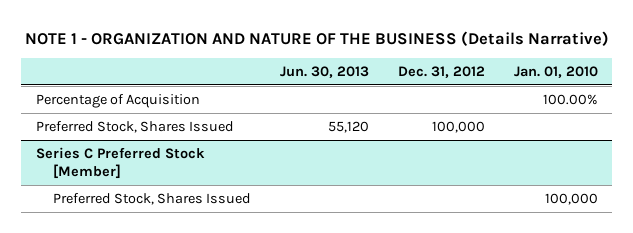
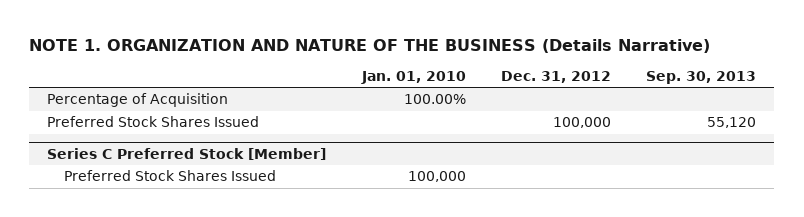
[24,30,609,46] NOTE 1 - ORGANIZATION AND NATURE OF THE BUSINESS (Details Narrative) -> [29,38,711,53] NOTE 1. ORGANIZATION AND NATURE OF THE BUSINESS (Details Narrative)
[279,66,369,79] Jun. 30, 2013 -> none
none -> [646,71,757,85] Sep. 30, 2013
[35,120,234,133] Preferred Stock, Shares Issued -> [47,116,260,128] Preferred Stock Shares Issued
[52,192,251,205] Preferred Stock, Shares Issued -> [63,170,276,182] Preferred Stock Shares Issued

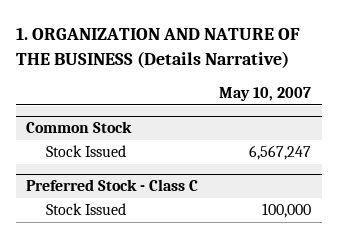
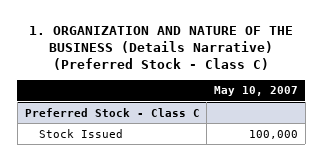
[15,27,300,68] 1. ORGANIZATION AND NATURE OF THE BUSINESS (Details Narrative) -> [29,25,294,70] 1. ORGANIZATION AND NATURE OF THE BUSINESS (Details Narrative) (Preferred Stock - Class C)
[26,121,133,134] Common Stock -> none
[46,145,127,158] Stock Issued -> none

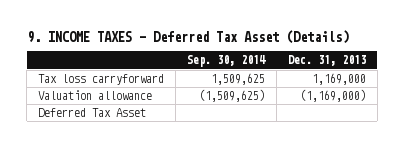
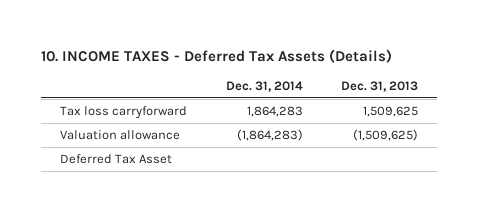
[26,29,349,44] 9. INCOME TAXES - Deferred Tax Asset (Details) -> [41,49,393,64] 10. INCOME TAXES - Deferred Tax Assets (Details)
[187,55,267,68] Sep. 30, 2014 -> none
none -> [225,81,303,93] Dec. 31, 2014
[311,73,366,86] 1,169,000 -> [362,105,418,117] 1,509,625
[299,89,366,103] (1,169,000) -> [352,128,418,141] (1,509,625)

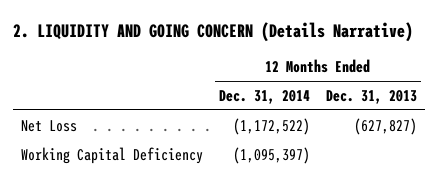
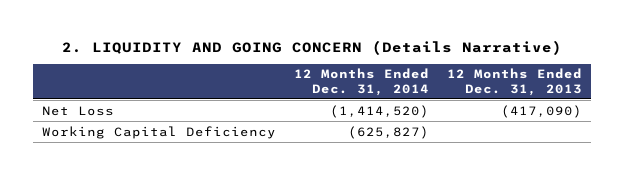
[232,117,310,135] (1,172,522) -> [329,104,429,118] (1,414,520)
[353,117,417,135] (627,827) -> [500,104,582,118] (417,090)
[232,146,310,164] (1,095,397) -> [347,125,429,139] (625,827)

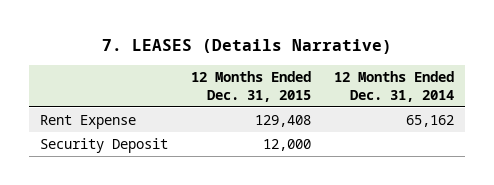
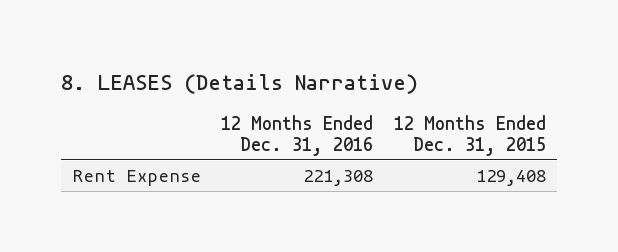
[101,38,392,54] 7. LEASES (Details Narrative) -> [61,73,419,94] 8. LEASES (Details Narrative)
[333,70,454,102] 12 Months Ended Dec. 31, 2014 -> none
none -> [221,114,374,157] 12 Months Ended Dec. 31, 2016
[40,138,169,154] Security Deposit -> none

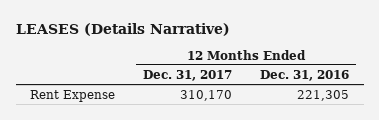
[61,73,419,94] 8. LEASES (Details Narrative) -> [15,22,230,36] LEASES (Details Narrative)
[394,114,547,157] 12 Months Ended Dec. 31, 2015 -> none
none -> [143,69,233,81] Dec. 31, 2017
[303,170,374,187] 221,308 -> [297,89,350,101] 221,305

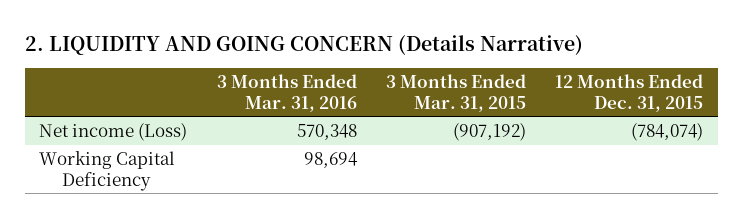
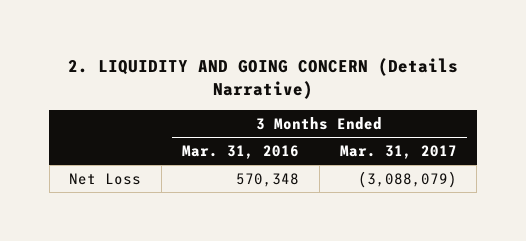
[385,74,526,112] 3 Months Ended Mar. 31, 2015 -> none
[555,74,704,112] 12 Months Ended Dec. 31, 2015 -> none
none -> [339,144,457,159] Mar. 31, 2017
[39,151,176,191] Working Capital Deficiency -> none
[39,123,188,142] Net income (Loss) -> [69,172,142,185] Net Loss

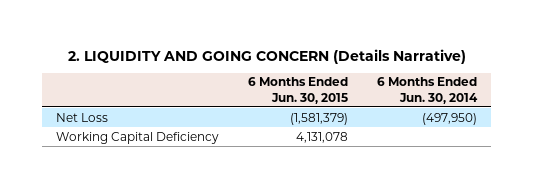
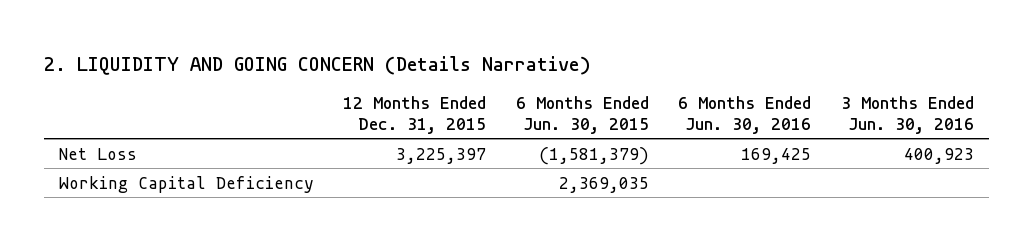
[376,77,478,104] 6 Months Ended Jun. 30, 2014 -> none
none -> [343,96,487,134] 12 Months Ended Dec. 31, 2015
none -> [678,96,812,134] 6 Months Ended Jun. 30, 2016
none -> [840,96,974,134] 3 Months Ended Jun. 30, 2016
[296,131,349,143] 4,131,078 -> [558,176,649,193] 2,369,035

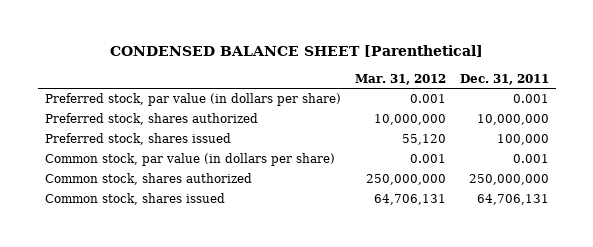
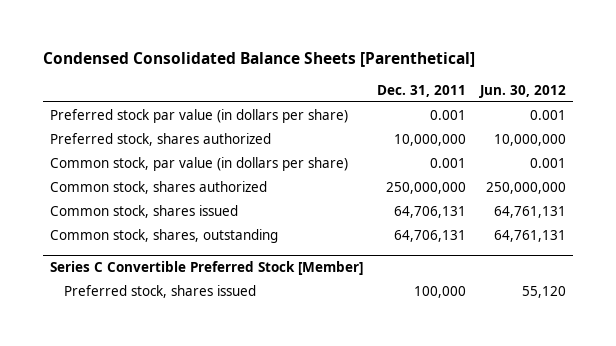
[109,45,483,58] CONDENSED BALANCE SHEET [Parenthetical] -> [43,52,476,68] Condensed Consolidated Balance Sheets [Parenthetical]
[354,73,446,85] Mar. 31, 2012 -> none
none -> [478,84,566,98] Jun. 30, 2012
[44,93,341,107] Preferred stock, par value (in dollars per share) -> [50,108,349,123] Preferred stock par value (in dollars per share)
[44,133,231,146] Preferred stock, shares issued -> none
none -> [50,228,279,243] Common stock, shares, outstanding
none -> [50,261,364,276] Series C Convertible Preferred Stock [Member]
none -> [64,284,257,298] Preferred stock, shares issued

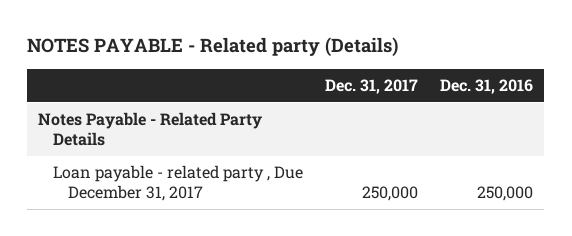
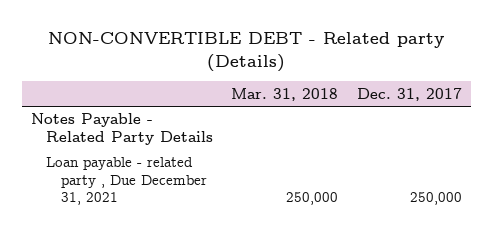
[27,37,399,58] NOTES PAYABLE - Related party (Details) -> [48,32,445,72] NON-CONVERTIBLE DEBT - Related party (Details)
[440,78,534,94] Dec. 31, 2016 -> none
none -> [231,87,339,101] Mar. 31, 2018
[53,165,304,202] Loan payable - related party , Due December 31, 2017 -> [46,157,208,206] Loan payable - related party , Due December 31, 2021

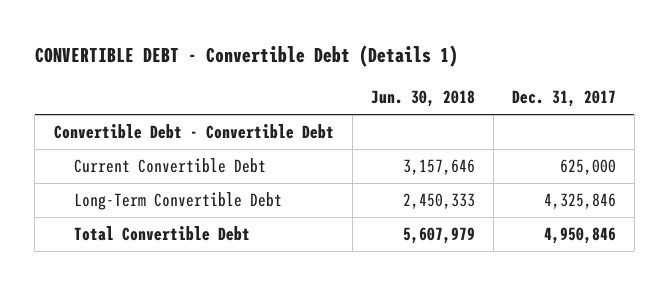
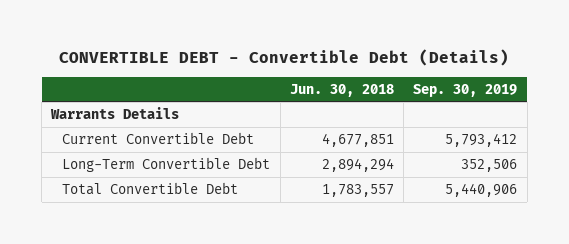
[34,45,458,68] CONVERTIBLE DEBT - Convertible Debt (Details 1) -> [59,48,510,66] CONVERTIBLE DEBT - Convertible Debt (Details)
[511,90,616,108] Dec. 31, 2017 -> none
none -> [413,83,518,97] Sep. 30, 2019
[53,124,334,140] Convertible Debt - Convertible Debt -> [50,107,180,120] Warrants Details
[402,159,475,176] 3,157,646 -> [321,133,394,148] 4,677,851
[402,193,475,210] 2,450,333 -> [321,158,394,173] 2,894,294
[402,227,475,245] 5,607,979 -> [321,184,394,198] 1,783,557

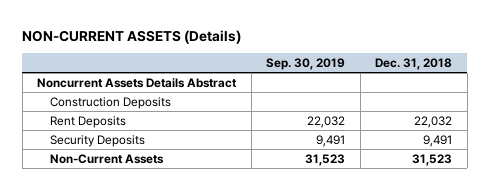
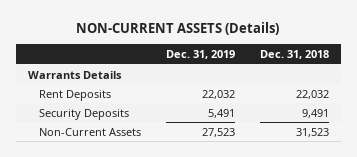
[266,57,346,70] Sep. 30, 2019 -> none
none -> [165,49,235,59] Dec. 31, 2019
[49,96,171,109] Construction Deposits -> none
[37,77,238,88] Noncurrent Assets Details Abstract -> [28,70,123,79] Warrants Details

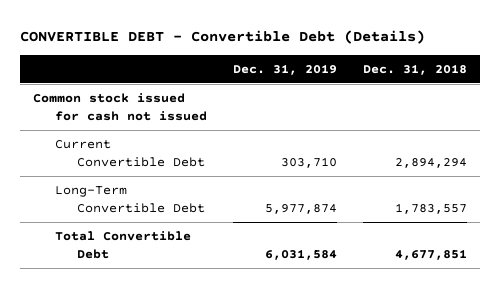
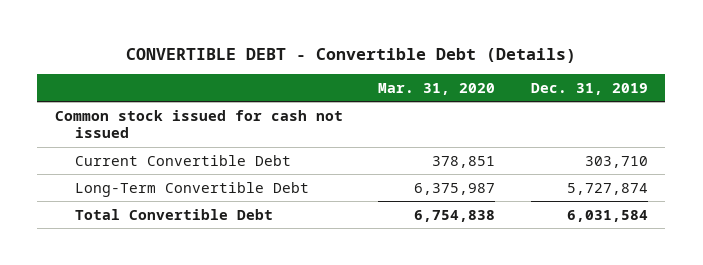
[363,63,468,75] Dec. 31, 2018 -> none
none -> [378,82,496,95] Mar. 31, 2020
[264,203,337,214] 5,977,874 -> [566,182,648,195] 5,727,874

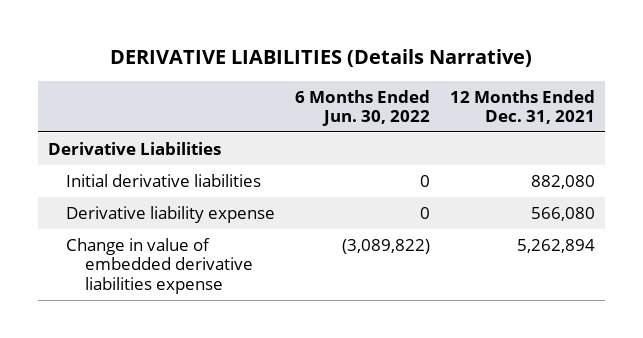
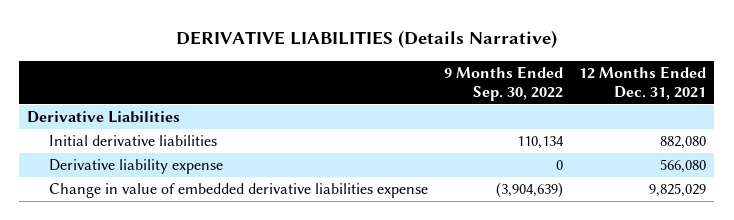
[295,89,431,127] 6 Months Ended Jun. 30, 2022 -> none
none -> [444,65,564,102] 9 Months Ended Sep. 30, 2022
[517,238,596,253] 5,262,894 -> [649,183,707,198] 9,825,029

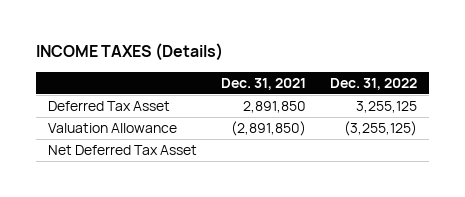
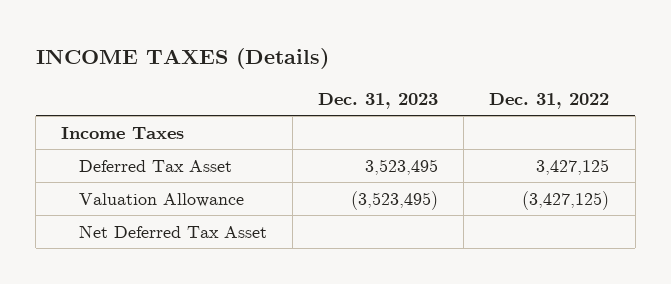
[221,77,307,90] Dec. 31, 2021 -> none
none -> [318,93,439,110] Dec. 31, 2023
none -> [61,126,185,139] Income Taxes
[356,101,418,114] 3,255,125 -> [536,158,610,175] 3,427,125
[344,121,418,137] (3,255,125) -> [522,190,610,210] (3,427,125)

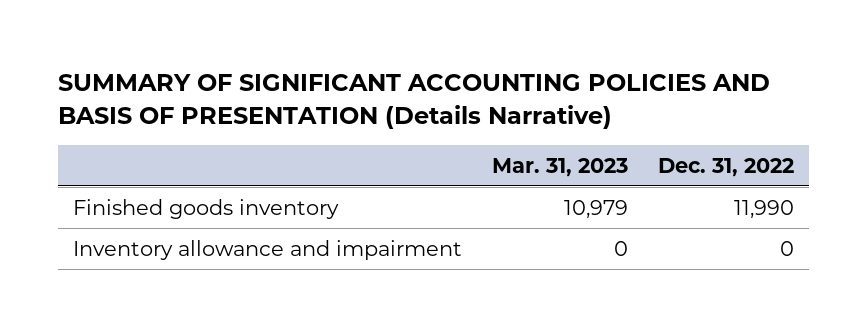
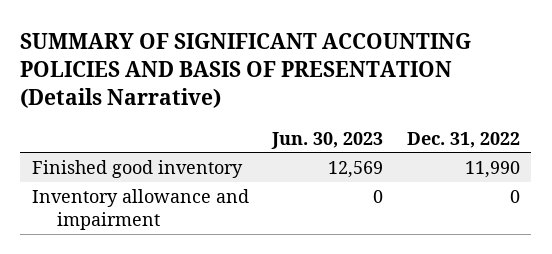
[492,157,629,177] Mar. 31, 2023 -> none
none -> [271,131,384,149] Jun. 30, 2023
[73,198,340,219] Finished goods inventory -> [32,160,244,179] Finished good inventory

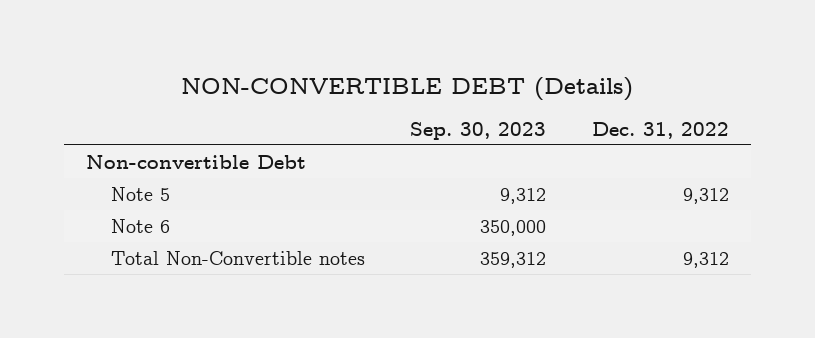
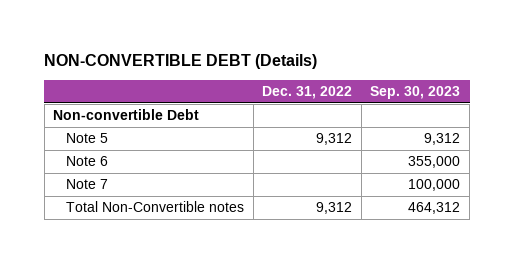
[480,219,547,236] 350,000 -> [408,156,461,169] 355,000
none -> [66,179,109,190] Note 7
[480,251,547,268] 359,312 -> [408,202,461,215] 464,312

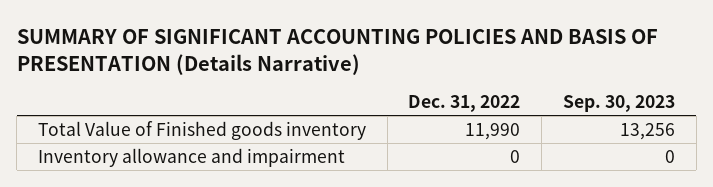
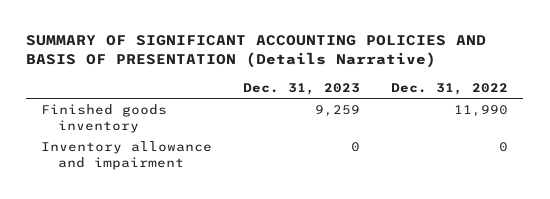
[562,95,675,113] Sep. 30, 2023 -> none
none -> [243,82,361,95] Dec. 31, 2023
[37,120,366,140] Total Value of Finished goods inventory -> [41,104,168,133] Finished goods inventory

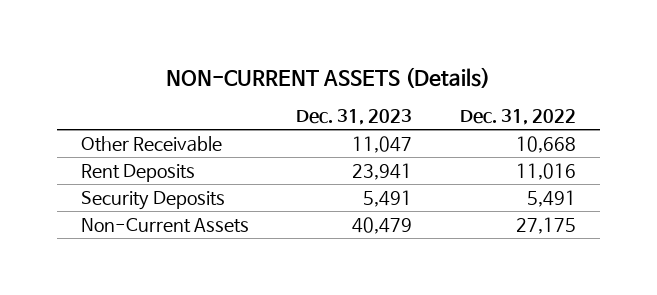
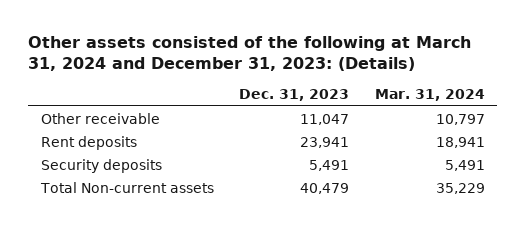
[166,66,491,88] NON-CURRENT ASSETS (Details) -> [27,36,471,72] Other assets consisted of the following at March 31, 2024 and December 31, 2023: (Details)
[460,109,577,126] Dec. 31, 2022 -> none
none -> [374,88,485,101] Mar. 31, 2024
[80,135,222,152] Other Receivable -> [40,112,160,124] Other receivable
[80,163,195,182] Rent Deposits -> [40,135,137,150] Rent deposits
[80,190,225,210] Security Deposits -> [40,158,162,173] Security deposits
[80,217,249,233] Non-Current Assets -> [39,181,214,193] Total Non-current assets

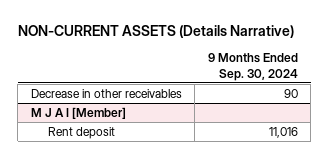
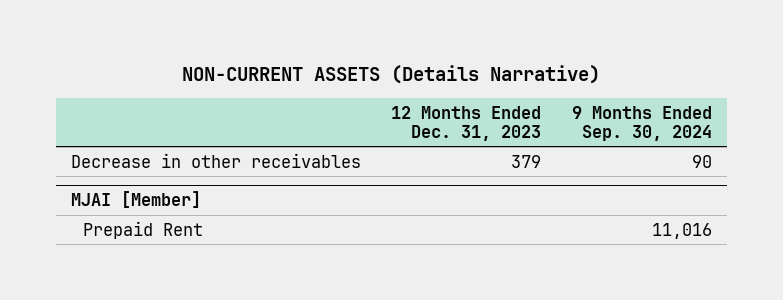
none -> [391,105,542,141] 12 Months Ended Dec. 31, 2023
[30,106,126,119] M J A I [Member] -> [70,191,201,209] MJAI [Member]
[48,126,116,139] Rent deposit -> [83,220,204,239] Prepaid Rent

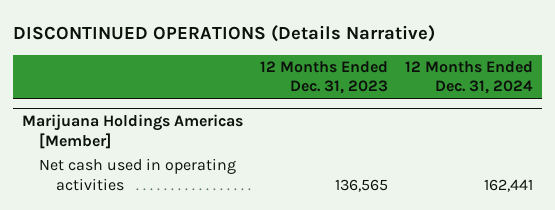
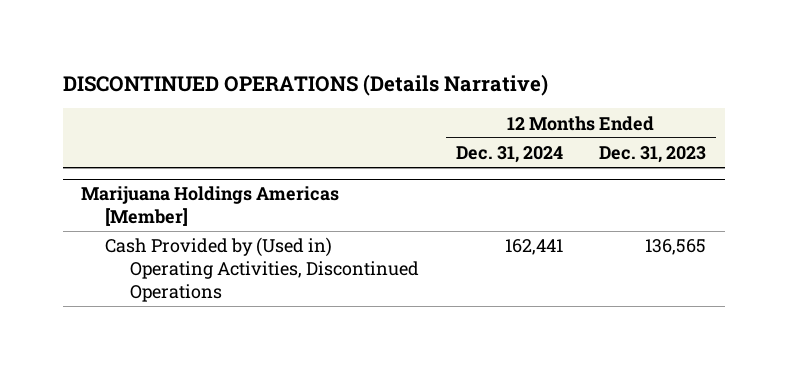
[38,158,236,191] Net cash used in operating activities -> [105,237,419,302] Cash Provided by (Used in) Operating Activities, Discontinued Operations

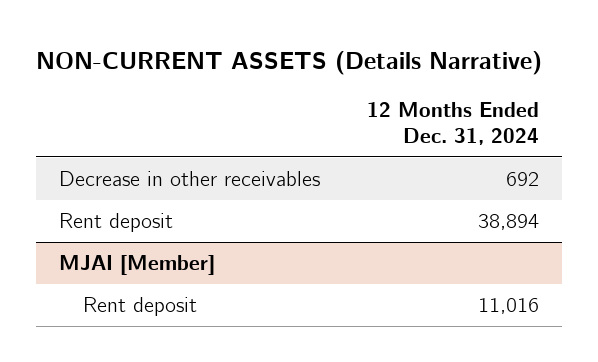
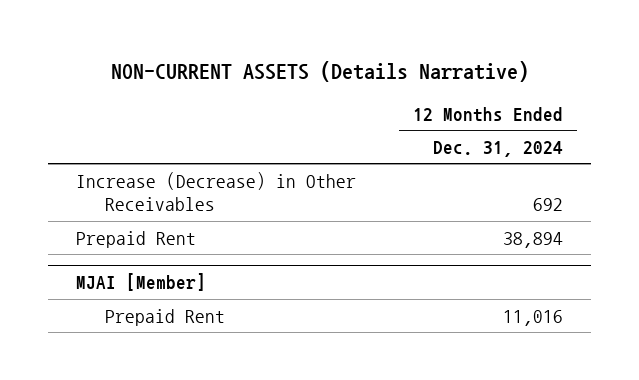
[59,170,321,186] Decrease in other receivables -> [76,171,357,212] Increase (Decrease) in Other Receivables
[59,212,174,232] Rent deposit -> [76,230,197,248] Prepaid Rent
[83,296,198,316] Rent deposit -> [105,308,226,326] Prepaid Rent

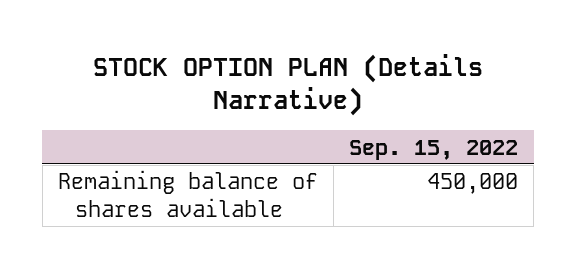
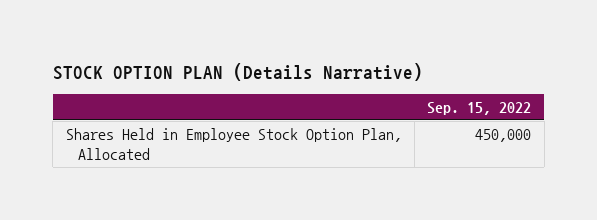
[57,170,318,217] Remaining balance of shares available -> [65,128,402,161] Shares Held in Employee Stock Option Plan, Allocated

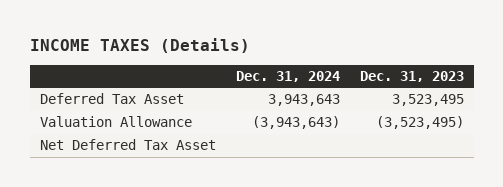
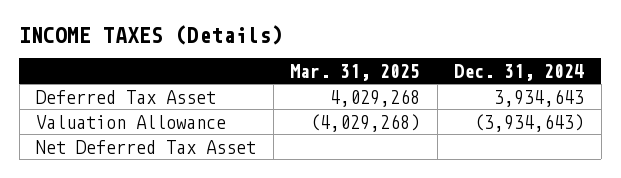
[359,70,464,82] Dec. 31, 2023 -> none
none -> [290,63,421,81] Mar. 31, 2025
[267,94,340,107] 3,943,643 -> [494,88,585,107] 3,934,643
[251,116,340,130] (3,943,643) -> [474,113,585,132] (3,934,643)

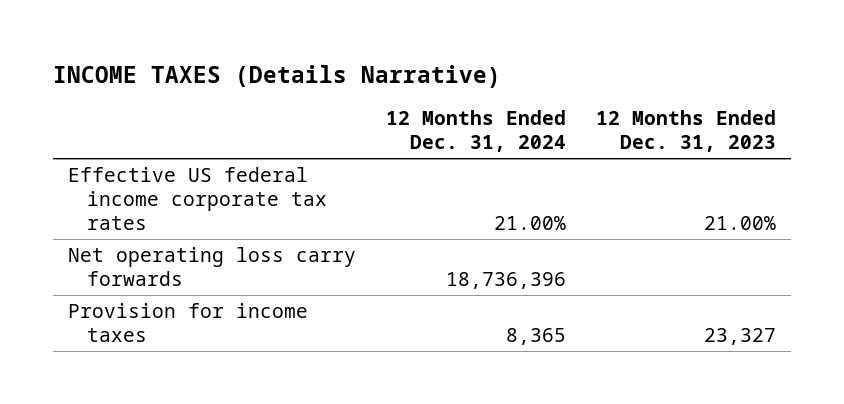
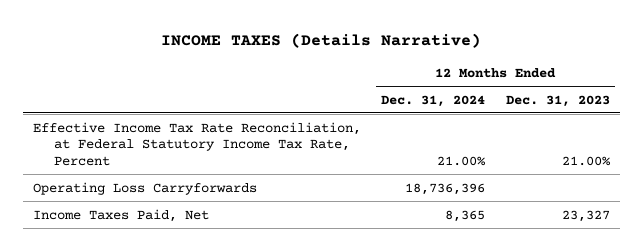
[67,166,328,231] Effective US federal income corporate tax rates -> [33,121,362,167] Effective Income Tax Rate Reconciliation, at Federal Statutory Income Tax Rate, Percent
[67,246,356,287] Net operating loss carry forwards -> [33,181,258,195] Operating Loss Carryforwards
[67,302,308,343] Provision for income taxes -> [33,208,210,222] Income Taxes Paid, Net

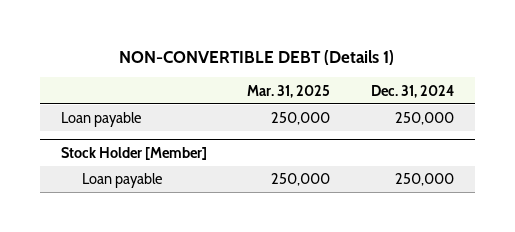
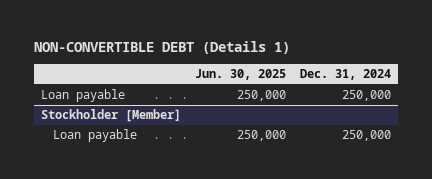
[247,84,331,98] Mar. 31, 2025 -> none
none -> [194,69,286,81] Jun. 30, 2025
[60,146,207,160] Stock Holder [Member] -> [40,109,181,123] Stockholder [Member]

